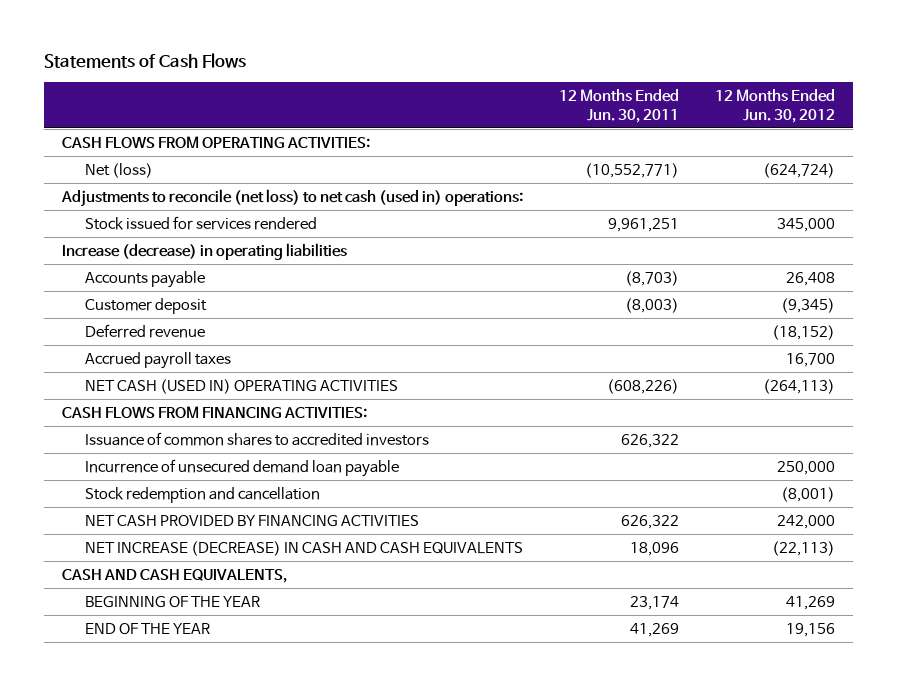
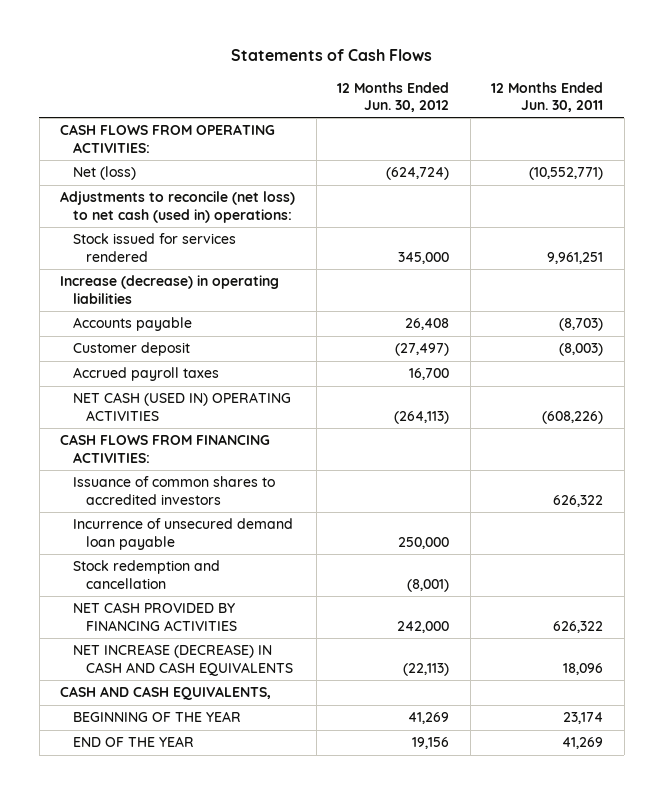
[85,323,206,338] Deferred revenue -> none
[781,297,836,313] (9,345) -> [395,343,450,357] (27,497)

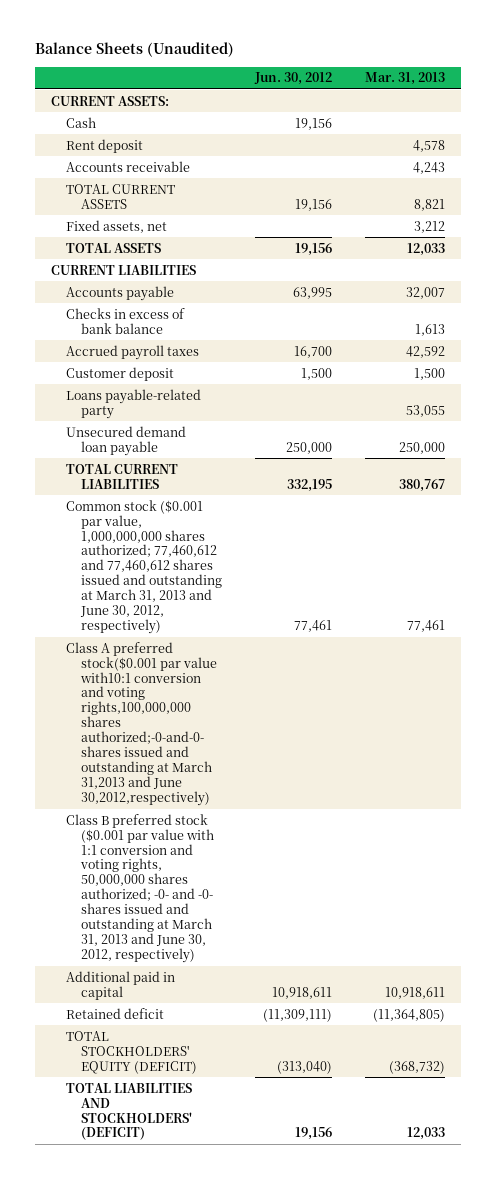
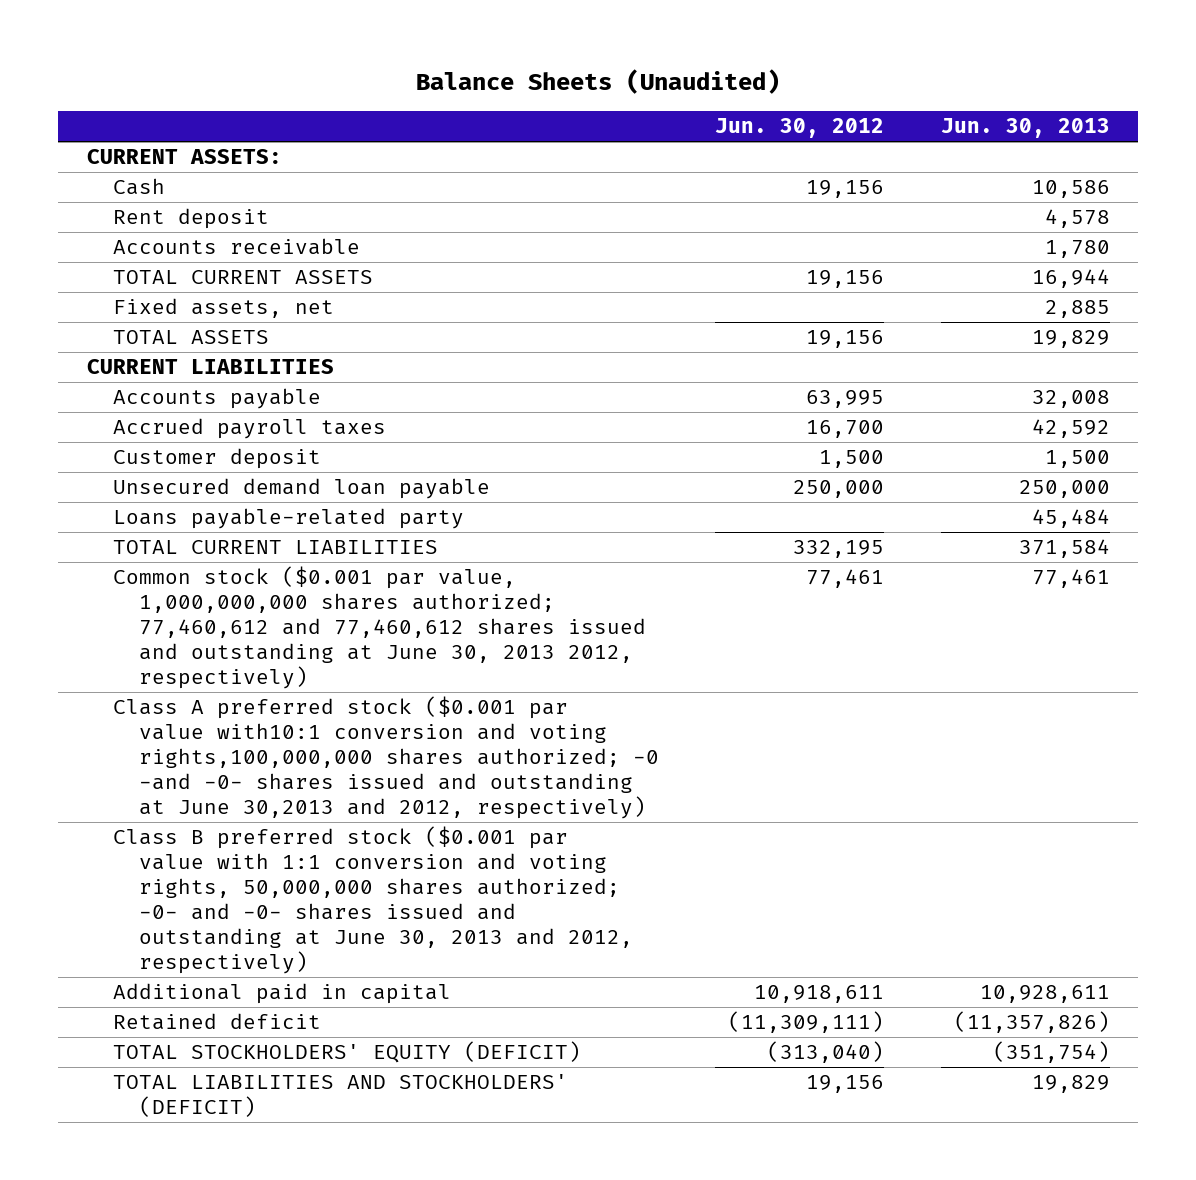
[364,72,445,86] Mar. 31, 2013 -> none
none -> [940,118,1110,139] Jun. 30, 2013
[66,307,186,334] Checks in excess of bank balance -> none
[66,388,202,419] Loans payable-related party -> [112,508,464,530] Loans payable-related party
[66,499,223,635] Common stock ($0.001 par value, 1,000,000,000 shares authorized; 77,460,612 and 77,460,612 shares issued and outstanding at March 31, 2013 and June 30, 2012, respectively) -> [112,566,646,689] Common stock ($0.001 par value, 1,000,000,000 shares authorized; 77,460,612 and 77,460,612 shares issued and outstanding at June 30, 2013 2012, respectively)
[66,641,218,807] Class A preferred stock($0.001 par value with10:1 conversion and voting rights,100,000,000 shares authorized;-0-and-0- shares issued and outstanding at March 31,2013 and June 30,2012,respectively) -> [112,696,659,819] Class A preferred stock ($0.001 par value with10:1 conversion and voting rights,100,000,000 shares authorized; -0 -and -0- shares issued and outstanding at June 30,2013 and 2012, respectively)
[66,813,215,964] Class B preferred stock ($0.001 par value with 1:1 conversion and voting rights, 50,000,000 shares authorized; -0- and -0- shares issued and outstanding at March 31, 2013 and June 30, 2012, respectively) -> [112,826,633,974] Class B preferred stock ($0.001 par value with 1:1 conversion and voting rights, 50,000,000 shares authorized; -0- and -0- shares issued and outstanding at June 30, 2013 and 2012, respectively)

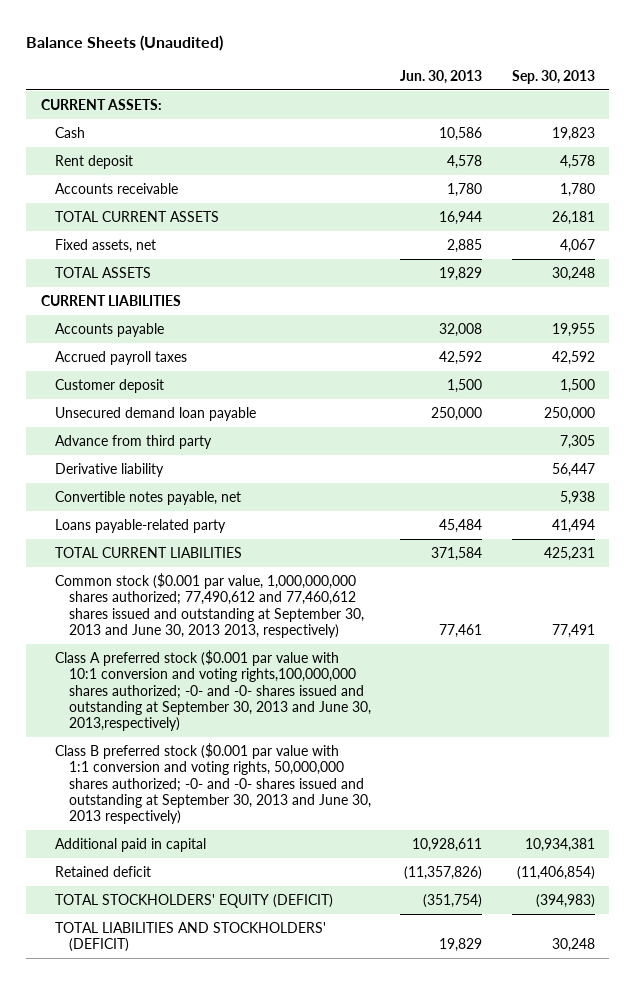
[715,118,885,139] Jun. 30, 2012 -> none
none -> [511,69,595,84] Sep. 30, 2013
none -> [55,434,213,449] Advance from third party
none -> [55,462,165,477] Derivative liability
none -> [55,490,242,505] Convertible notes payable, net
[112,566,646,689] Common stock ($0.001 par value, 1,000,000,000 shares authorized; 77,460,612 and 77,460,612 shares issued and outstanding at June 30, 2013 2012, respectively) -> [55,572,365,638] Common stock ($0.001 par value, 1,000,000,000 shares authorized; 77,490,612 and 77,460,612 shares issued and outstanding at September 30, 2013 and June 30, 2013 2013, respectively)
[112,696,659,819] Class A preferred stock ($0.001 par value with10:1 conversion and voting rights,100,000,000 shares authorized; -0 -and -0- shares issued and outstanding at June 30,2013 and 2012, respectively) -> [55,649,372,732] Class A preferred stock ($0.001 par value with 10:1 conversion and voting rights,100,000,000 shares authorized; -0- and -0- shares issued and outstanding at September 30, 2013 and June 30, 2013,respectively)
[112,826,633,974] Class B preferred stock ($0.001 par value with 1:1 conversion and voting rights, 50,000,000 shares authorized; -0- and -0- shares issued and outstanding at June 30, 2013 and 2012, respectively) -> [55,742,372,825] Class B preferred stock ($0.001 par value with 1:1 conversion and voting rights, 50,000,000 shares authorized; -0- and -0- shares issued and outstanding at September 30, 2013 and June 30, 2013 respectively)

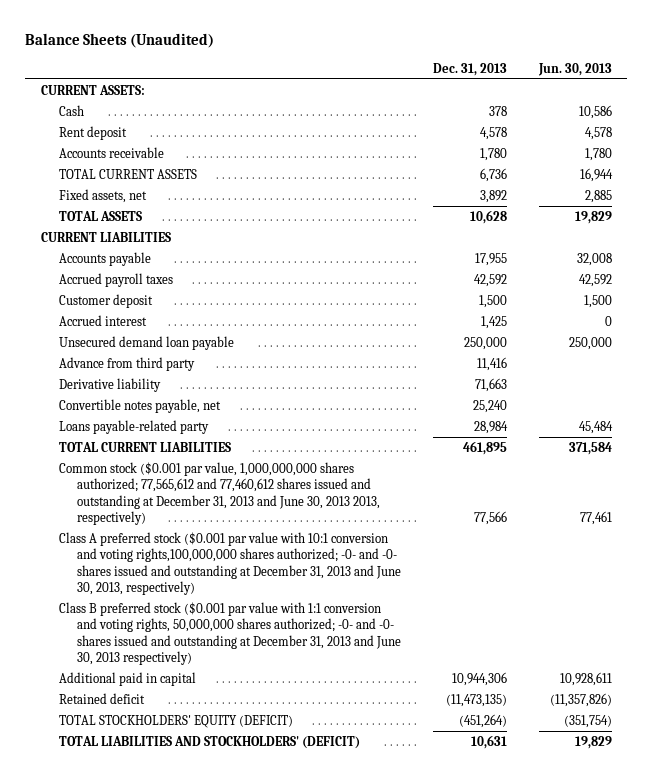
[511,69,595,84] Sep. 30, 2013 -> none
none -> [432,62,507,76] Dec. 31, 2013
none -> [58,314,147,326] Accrued interest
[55,572,365,638] Common stock ($0.001 par value, 1,000,000,000 shares authorized; 77,490,612 and 77,460,612 shares issued and outstanding at September 30, 2013 and June 30, 2013 2013, respectively) -> [58,461,380,526] Common stock ($0.001 par value, 1,000,000,000 shares authorized; 77,565,612 and 77,460,612 shares issued and outstanding at December 31, 2013 and June 30, 2013 2013, respectively)
[55,649,372,732] Class A preferred stock ($0.001 par value with 10:1 conversion and voting rights,100,000,000 shares authorized; -0- and -0- shares issued and outstanding at September 30, 2013 and June 30, 2013,respectively) -> [58,531,401,596] Class A preferred stock ($0.001 par value with 10:1 conversion and voting rights,100,000,000 shares authorized; -0- and -0- shares issued and outstanding at December 31, 2013 and June 30, 2013, respectively)
[55,742,372,825] Class B preferred stock ($0.001 par value with 1:1 conversion and voting rights, 50,000,000 shares authorized; -0- and -0- shares issued and outstanding at September 30, 2013 and June 30, 2013 respectively) -> [58,601,401,666] Class B preferred stock ($0.001 par value with 1:1 conversion and voting rights, 50,000,000 shares authorized; -0- and -0- shares issued and outstanding at December 31, 2013 and June 30, 2013 respectively)

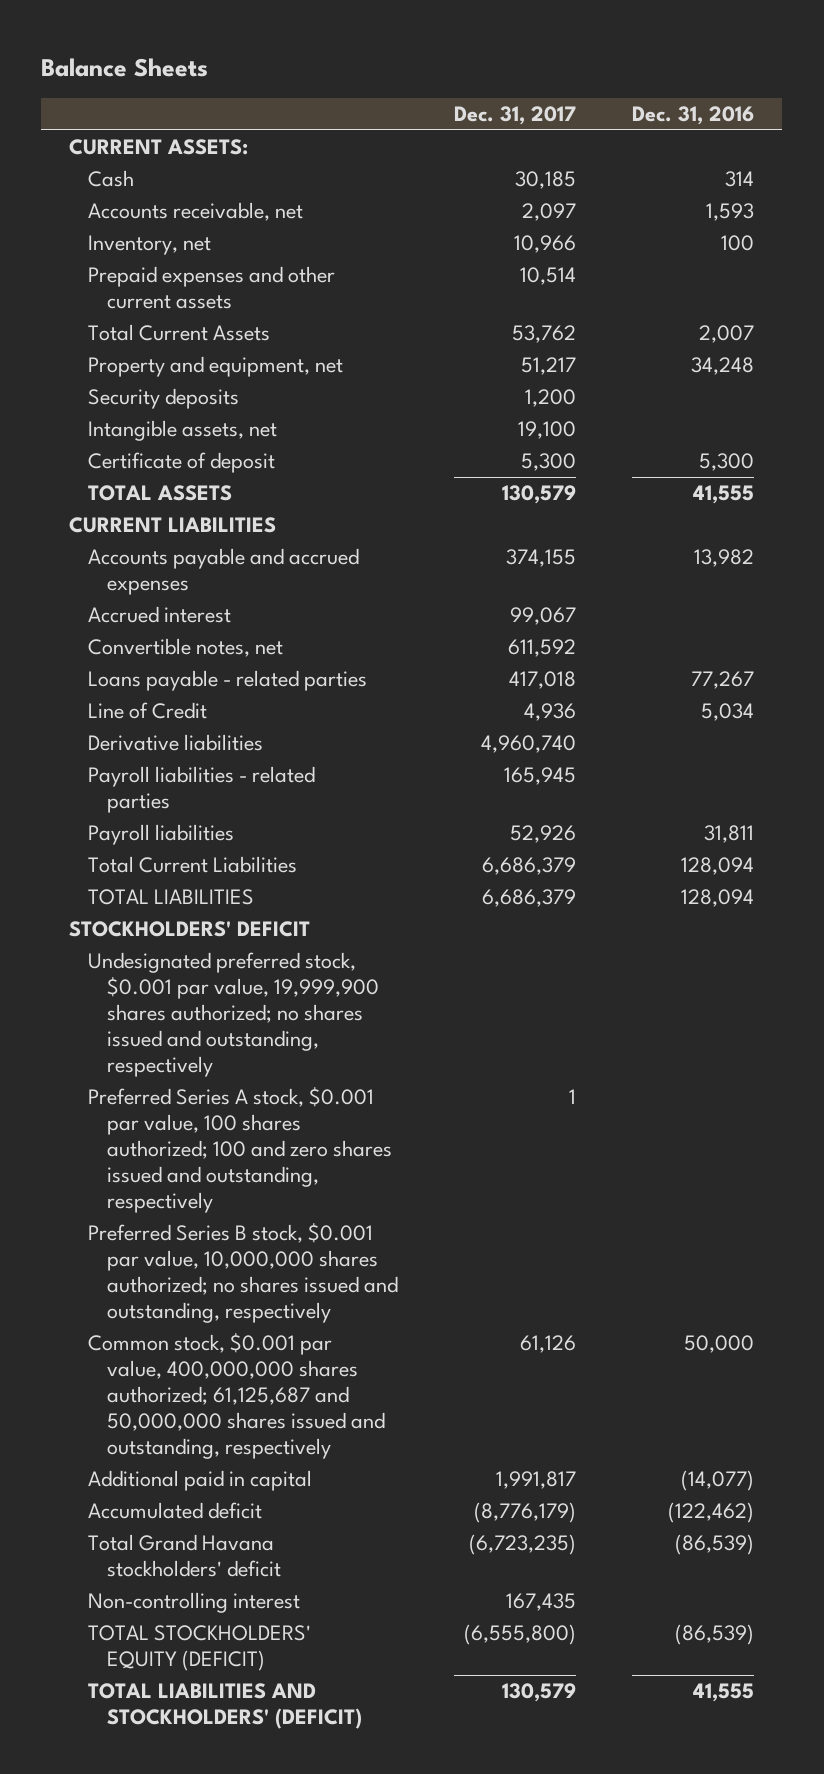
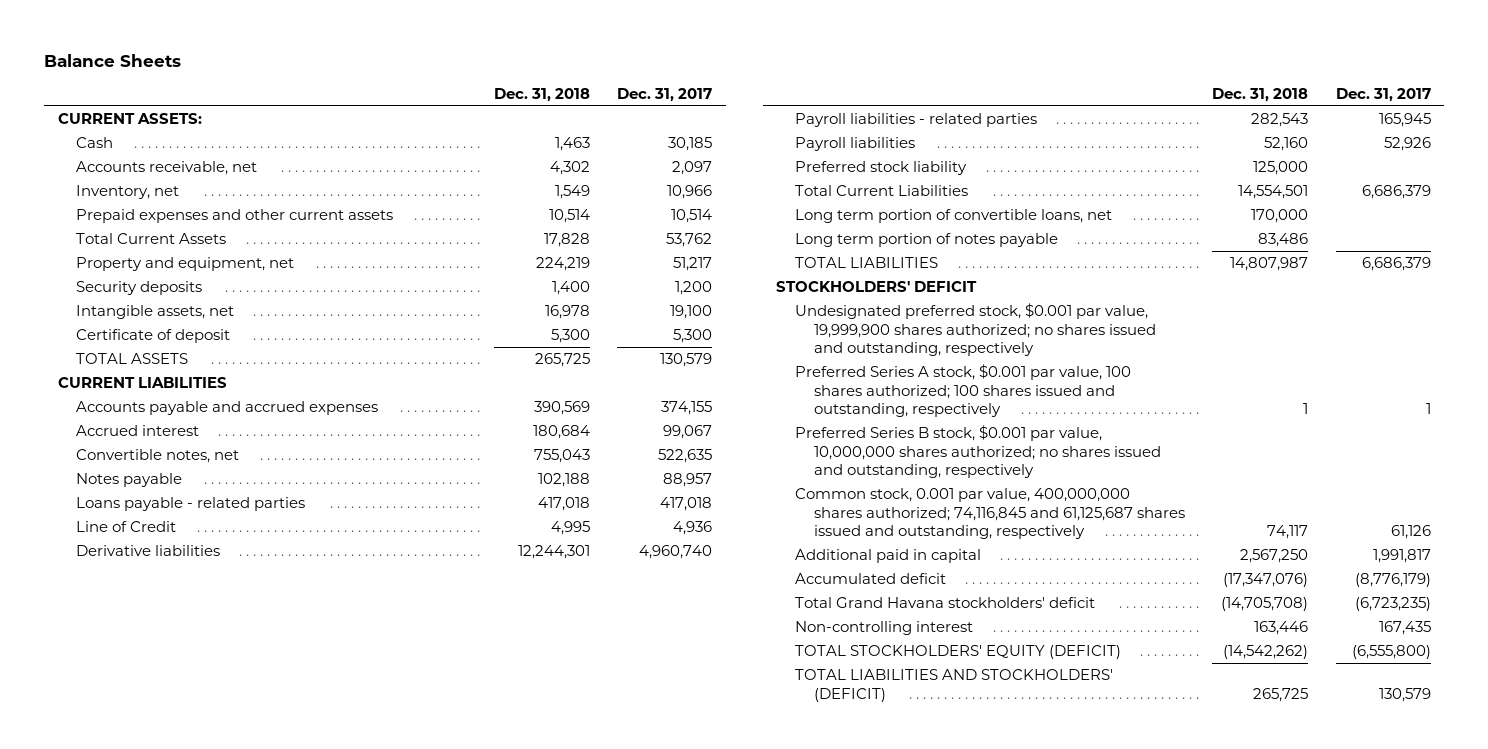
[632,106,755,126] Dec. 31, 2016 -> none
none -> [493,87,590,102] Dec. 31, 2018
[507,639,576,658] 611,592 -> [657,449,712,464] 522,635
none -> [76,473,183,488] Notes payable
none -> [795,161,968,176] Preferred stock liability
none -> [795,209,1113,224] Long term portion of convertible loans, net
none -> [795,233,1059,248] Long term portion of notes payable
[88,1087,392,1214] Preferred Series A stock, $0.001 par value, 100 shares authorized; 100 and zero shares issued and outstanding, respectively -> [795,364,1132,418] Preferred Series A stock, $0.001 par value, 100 shares authorized; 100 shares issued and outstanding, respectively
[88,1333,385,1460] Common stock, $0.001 par value, 400,000,000 shares authorized; 61,125,687 and 50,000,000 shares issued and outstanding, respectively -> [795,488,1186,540] Common stock, 0.001 par value, 400,000,000 shares authorized; 74,116,845 and 61,125,687 shares issued and outstanding, respectively

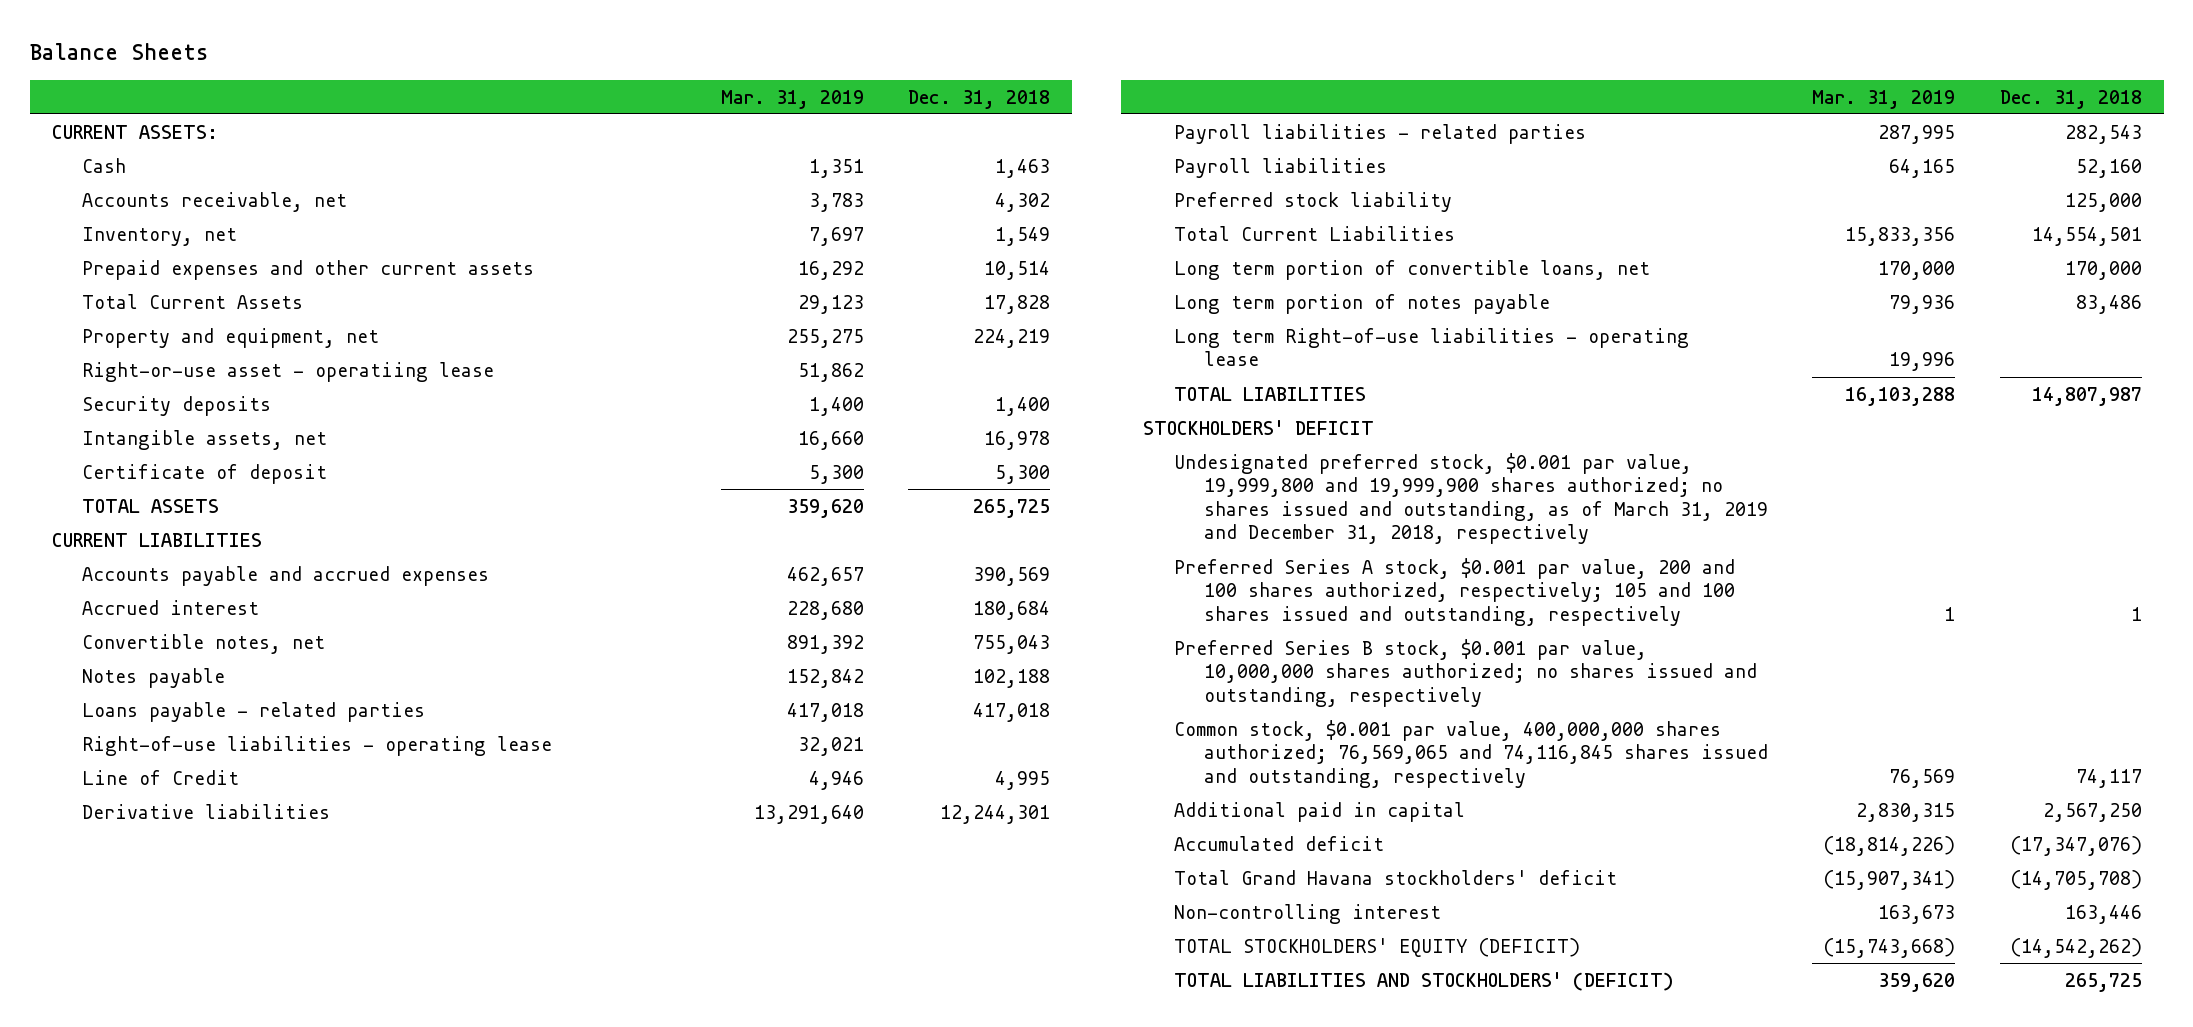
[616,87,712,102] Dec. 31, 2017 -> none
none -> [720,89,864,109] Mar. 31, 2019
none -> [82,361,495,382] Right-or-use asset - operatiing lease
none -> [82,735,553,756] Right-of-use liabilities - operating lease
none -> [1173,327,1689,367] Long term Right-of-use liabilities - operating lease
[795,303,1157,357] Undesignated preferred stock, $0.001 par value, 19,999,900 shares authorized; no shares issued and outstanding, respectively -> [1173,452,1768,545] Undesignated preferred stock, $0.001 par value, 19,999,800 and 19,999,900 shares authorized; no shares issued and outstanding, as of March 31, 2019 and December 31, 2018, respectively
[795,364,1132,418] Preferred Series A stock, $0.001 par value, 100 shares authorized; 100 shares issued and outstanding, respectively -> [1173,557,1735,626] Preferred Series A stock, $0.001 par value, 200 and 100 shares authorized, respectively; 105 and 100 shares issued and outstanding, respectively
[795,488,1186,540] Common stock, 0.001 par value, 400,000,000 shares authorized; 74,116,845 and 61,125,687 shares issued and outstanding, respectively -> [1173,719,1768,788] Common stock, $0.001 par value, 400,000,000 shares authorized; 76,569,065 and 74,116,845 shares issued and outstanding, respectively

